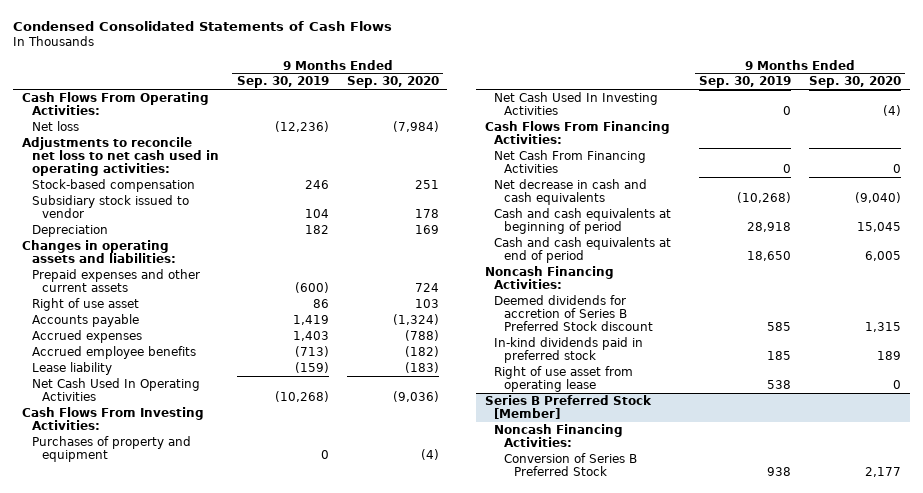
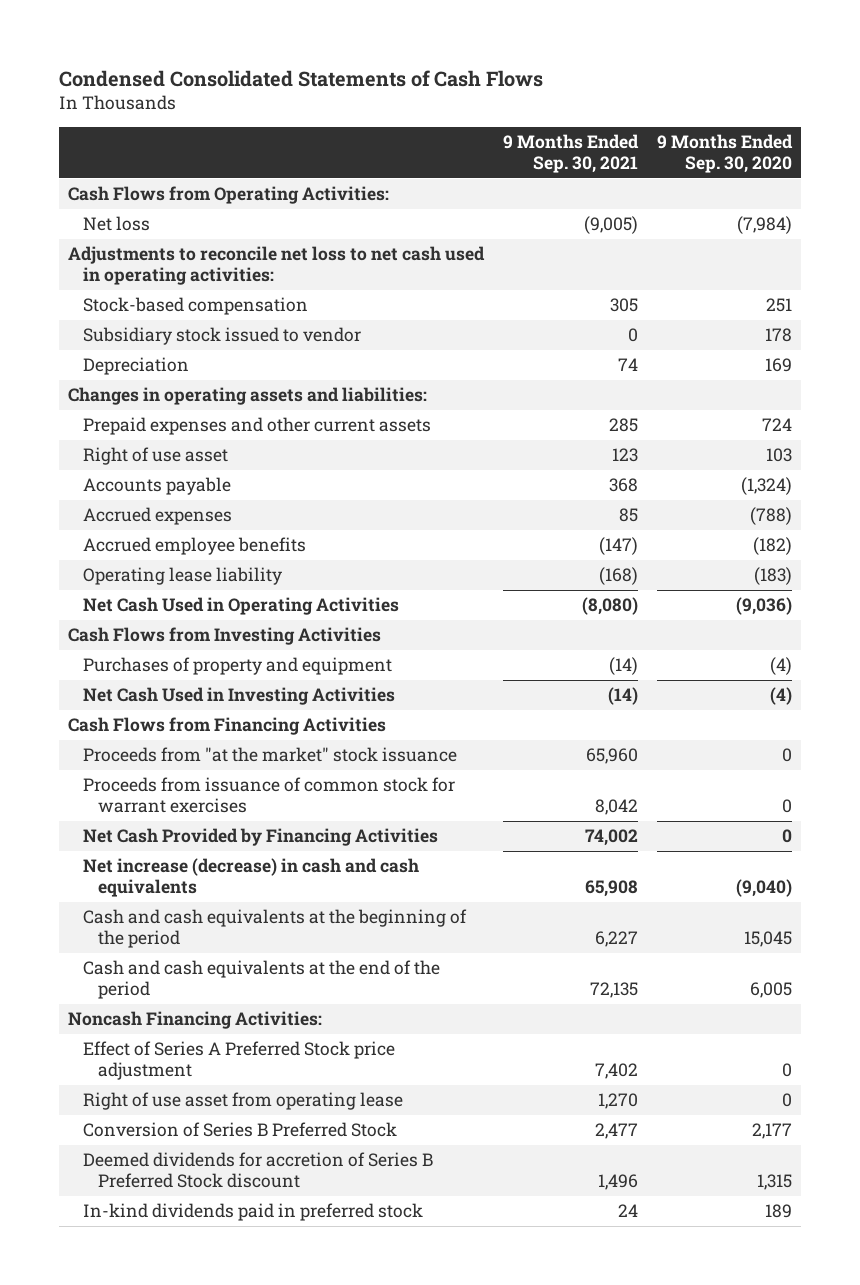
[236,76,329,89] Sep. 30, 2019 -> none
none -> [503,133,640,174] 9 Months Ended Sep. 30, 2021
[22,92,210,116] Cash Flows From Operating Activities: -> [68,186,390,205] Cash Flows from Operating Activities:
[32,362,113,376] Lease liability -> [83,567,283,586] Operating lease liability
[32,378,201,402] Net Cash Used In Operating Activities -> [83,597,400,616] Net Cash Used in Operating Activities
[22,407,205,431] Cash Flows From Investing Activities: -> [68,627,382,646] Cash Flows from Investing Activities
[494,92,659,116] Net Cash Used In Investing Activities -> [83,687,396,706] Net Cash Used in Investing Activities
[484,121,670,145] Cash Flows From Financing Activities: -> [68,717,387,736] Cash Flows from Financing Activities
none -> [83,747,458,763] Proceeds from "at the market" stock issuance
none -> [83,777,456,814] Proceeds from issuance of common stock for warrant exercises
[494,150,647,174] Net Cash From Financing Activities -> [83,828,439,847] Net Cash Provided by Financing Activities
[494,179,648,206] Net decrease in cash and cash equivalents -> [83,858,420,898] Net increase (decrease) in cash and cash equivalents
[494,208,672,235] Cash and cash equivalents at beginning of period -> [83,909,468,949] Cash and cash equivalents at the beginning of the period
[494,237,672,264] Cash and cash equivalents at end of period -> [83,960,441,1000] Cash and cash equivalents at the end of the period
none -> [83,1041,396,1081] Effect of Series A Preferred Stock price adjustment
[484,395,652,420] Series B Preferred Stock [Member] -> none
[494,424,624,448] Noncash Financing Activities: -> none
[494,295,654,332] Deemed dividends for accretion of Series B Preferred Stock discount -> [83,1152,434,1189] Deemed dividends for accretion of Series B Preferred Stock discount
[494,337,644,364] In-kind dividends paid in preferred stock -> [83,1203,424,1222] In-kind dividends paid in preferred stock

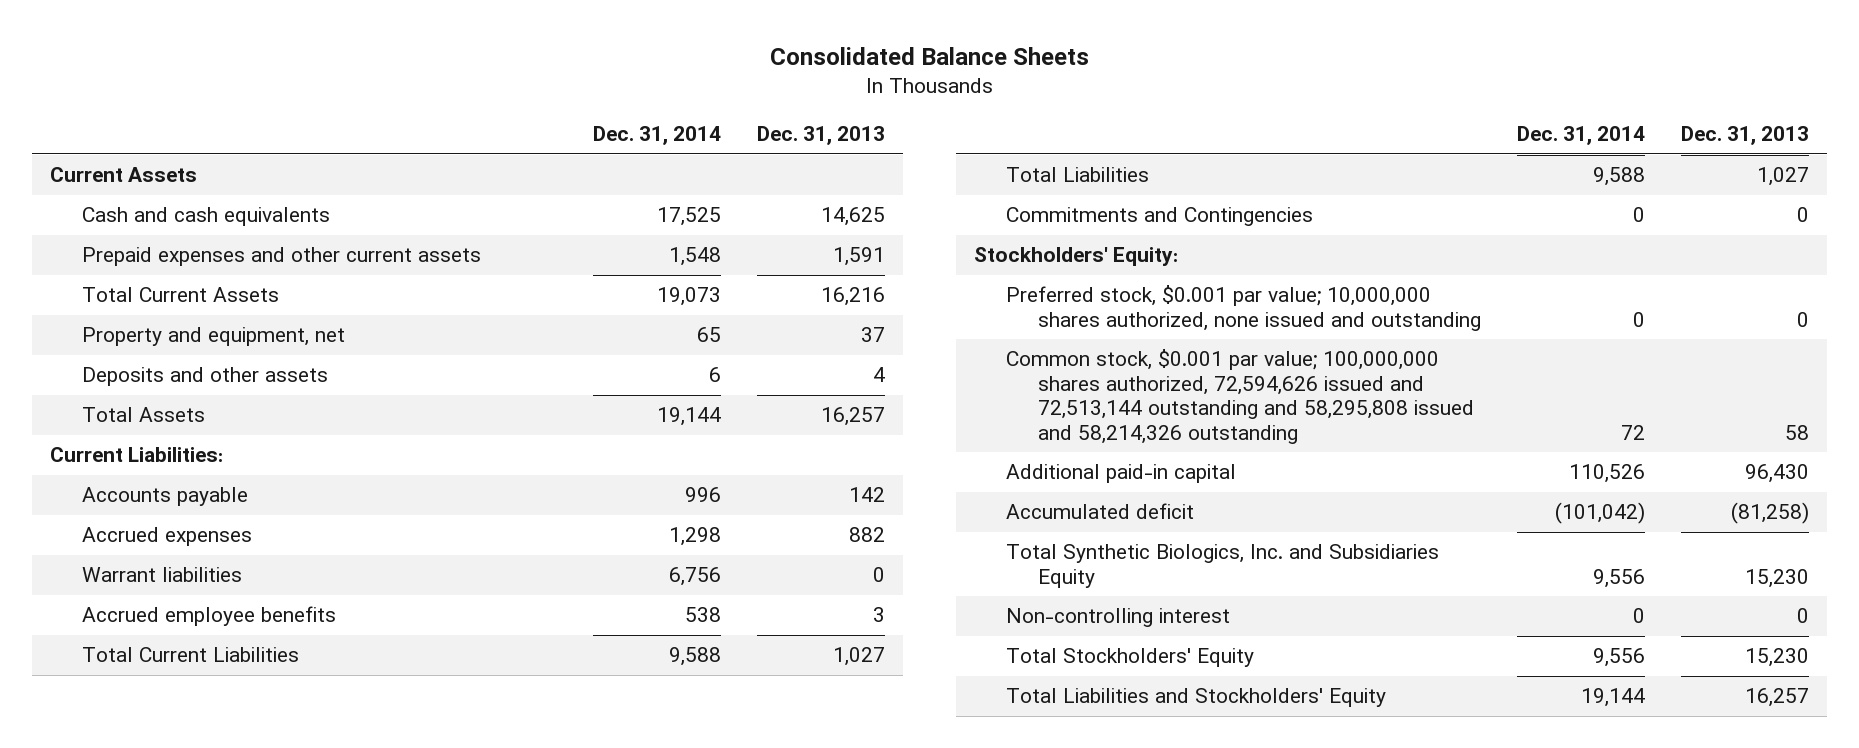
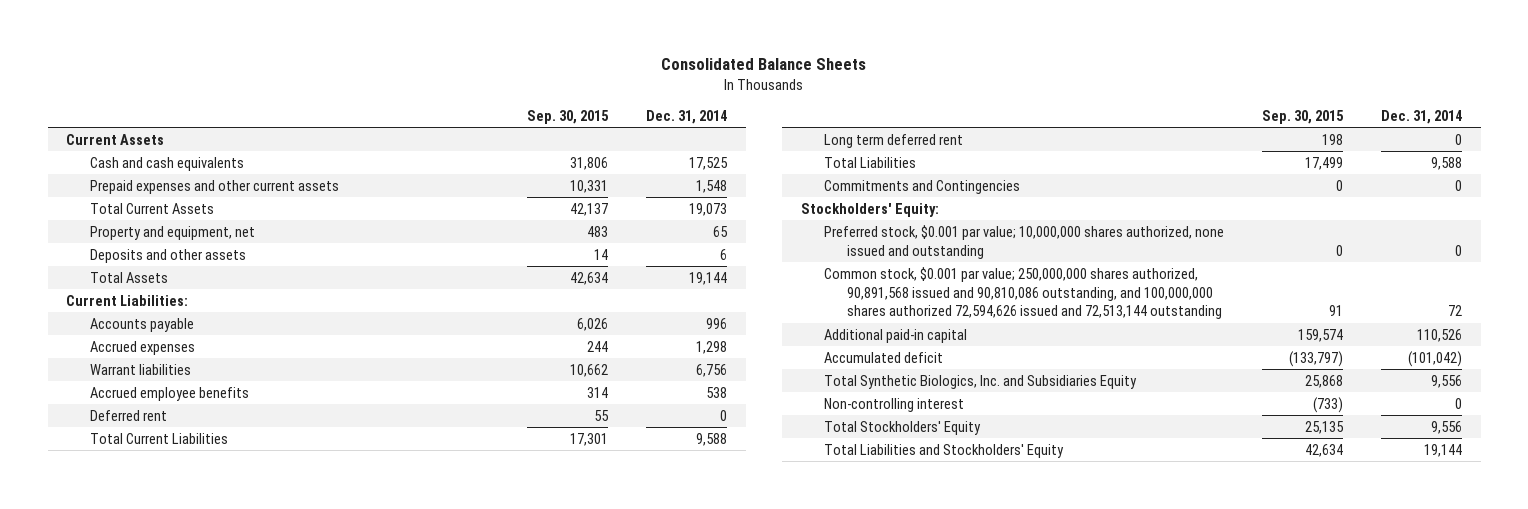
[757,126,886,146] Dec. 31, 2013 -> none
none -> [527,109,610,124] Sep. 30, 2015
none -> [89,409,167,421] Deferred rent
none -> [824,133,964,148] Long term deferred rent
[1005,349,1474,444] Common stock, $0.001 par value; 100,000,000 shares authorized, 72,594,626 issued and 72,513,144 outstanding and 58,295,808 issued and 58,214,326 outstanding -> [824,266,1223,320] Common stock, $0.001 par value; 250,000,000 shares authorized, 90,891,568 issued and 90,810,086 outstanding, and 100,000,000 shares authorized 72,594,626 issued and 72,513,144 outstanding

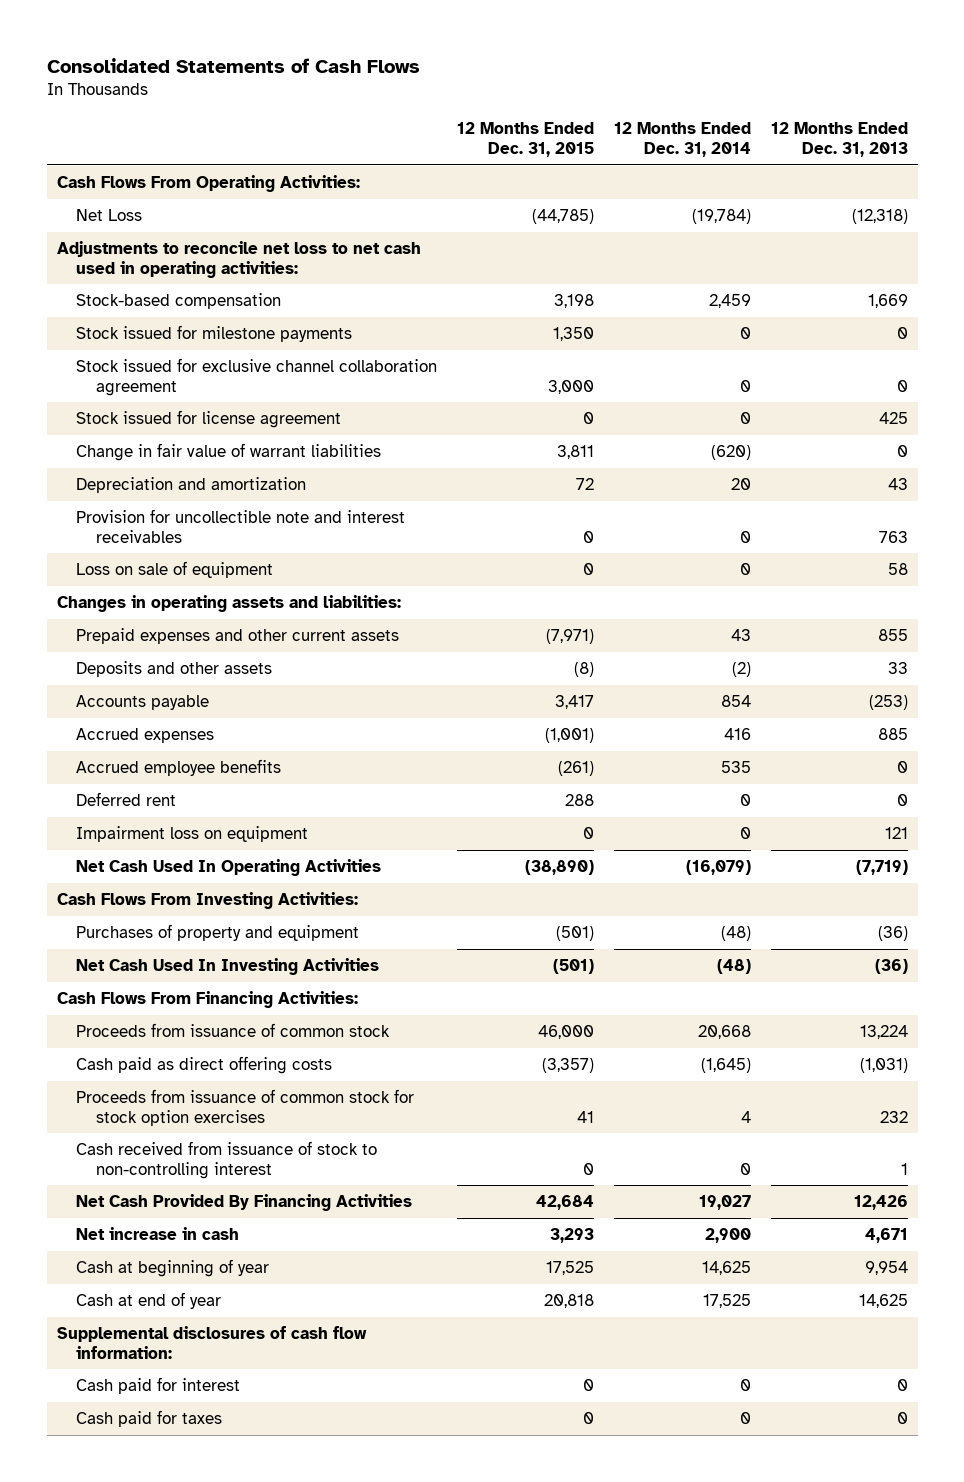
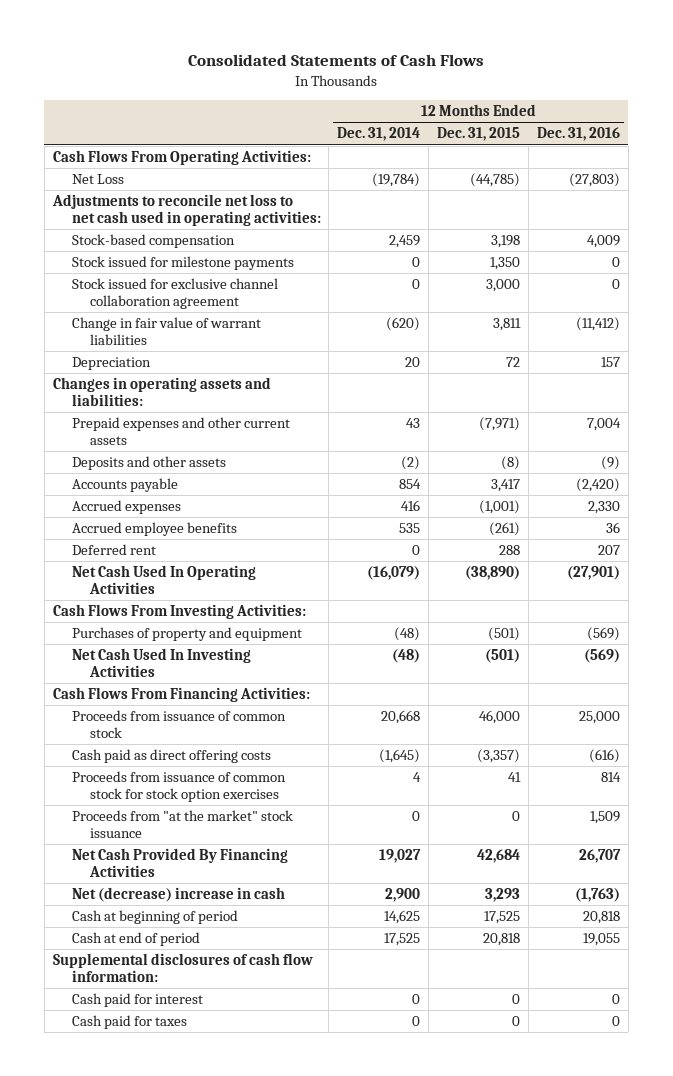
[770,122,908,158] 12 Months Ended Dec. 31, 2013 -> none
none -> [536,127,620,142] Dec. 31, 2016
[76,410,342,429] Stock issued for license agreement -> none
[76,509,406,543] Provision for uncollectible note and interest receivables -> none
[76,561,274,579] Loss on sale of equipment -> none
[76,477,307,494] Depreciation and amortization -> [71,357,151,371] Depreciation
[76,826,309,843] Impairment loss on equipment -> none
[76,1141,378,1179] Cash received from issuance of stock to non-controlling interest -> none
none -> [71,810,293,839] Proceeds from "at the market" stock issuance
[76,1227,240,1241] Net increase in cash -> [71,887,285,903] Net (decrease) increase in cash
[76,1259,270,1278] Cash at beginning of year -> [71,910,238,925] Cash at beginning of period
[76,1292,222,1310] Cash at end of year -> [71,932,200,947] Cash at end of period

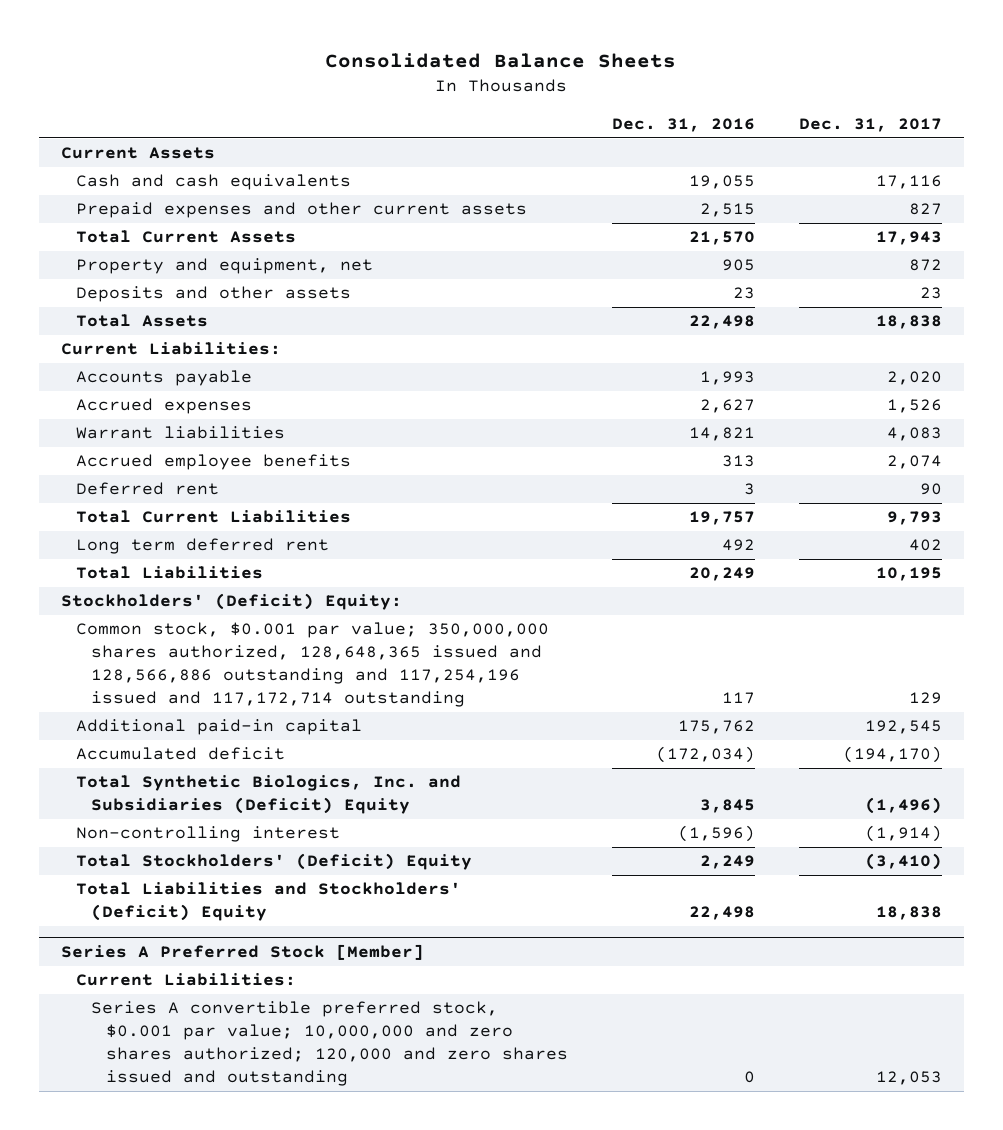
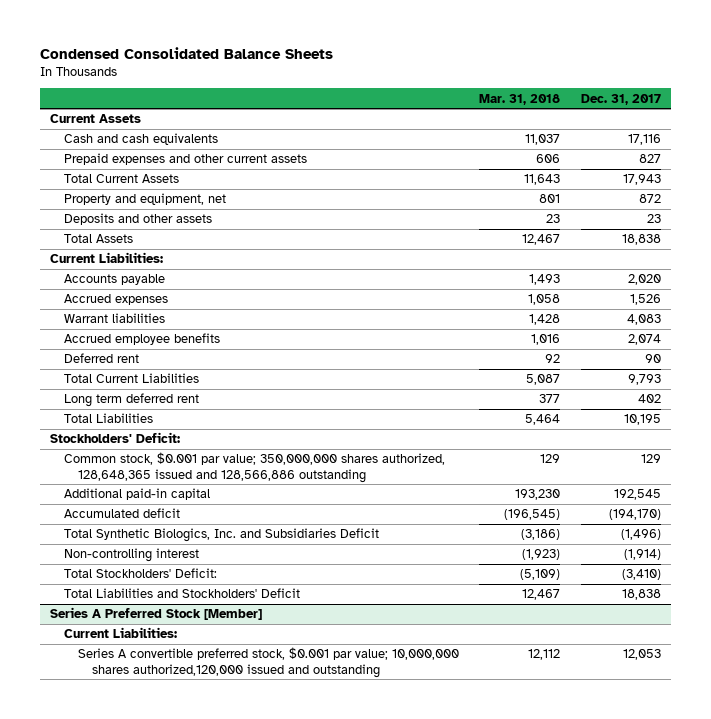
[325,53,677,69] Consolidated Balance Sheets -> [39,46,333,59] Condensed Consolidated Balance Sheets
[611,117,755,132] Dec. 31, 2016 -> none
none -> [479,93,561,105] Mar. 31, 2018
[60,593,402,611] Stockholders' (Deficit) Equity: -> [49,432,180,444] Stockholders' Deficit:
[75,622,549,707] Common stock, $0.001 par value; 350,000,000 shares authorized, 128,648,365 issued and 128,566,886 outstanding and 117,254,196 issued and 117,172,714 outstanding -> [63,452,445,483] Common stock, $0.001 par value; 350,000,000 shares authorized, 128,648,365 issued and 128,566,886 outstanding
[75,775,461,815] Total Synthetic Biologics, Inc. and Subsidiaries (Deficit) Equity -> [63,528,379,543] Total Synthetic Biologics, Inc. and Subsidiaries Deficit
[75,853,472,871] Total Stockholders' (Deficit) Equity -> [63,568,217,579] Total Stockholders' Deficit:
[75,882,461,922] Total Liabilities and Stockholders' (Deficit) Equity -> [63,588,300,599] Total Liabilities and Stockholders' Deficit
[90,1001,568,1086] Series A convertible preferred stock, $0.001 par value; 10,000,000 and zero shares authorized; 120,000 and zero shares issued and outstanding -> [77,647,459,678] Series A convertible preferred stock, $0.001 par value; 10,000,000 shares authorized,120,000 issued and outstanding

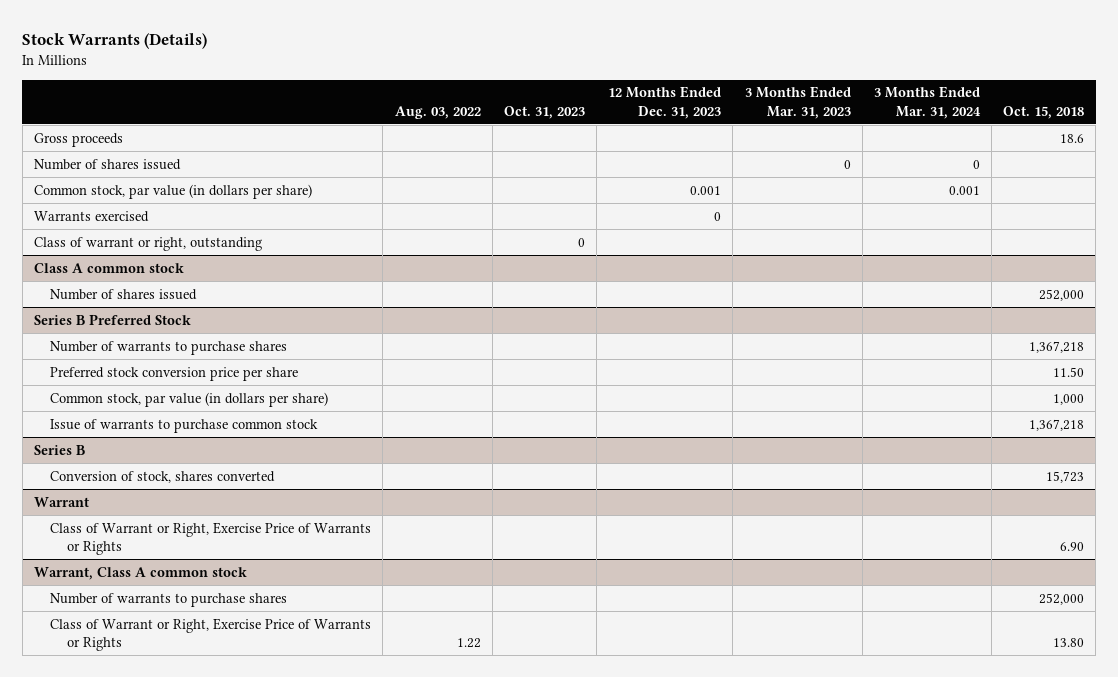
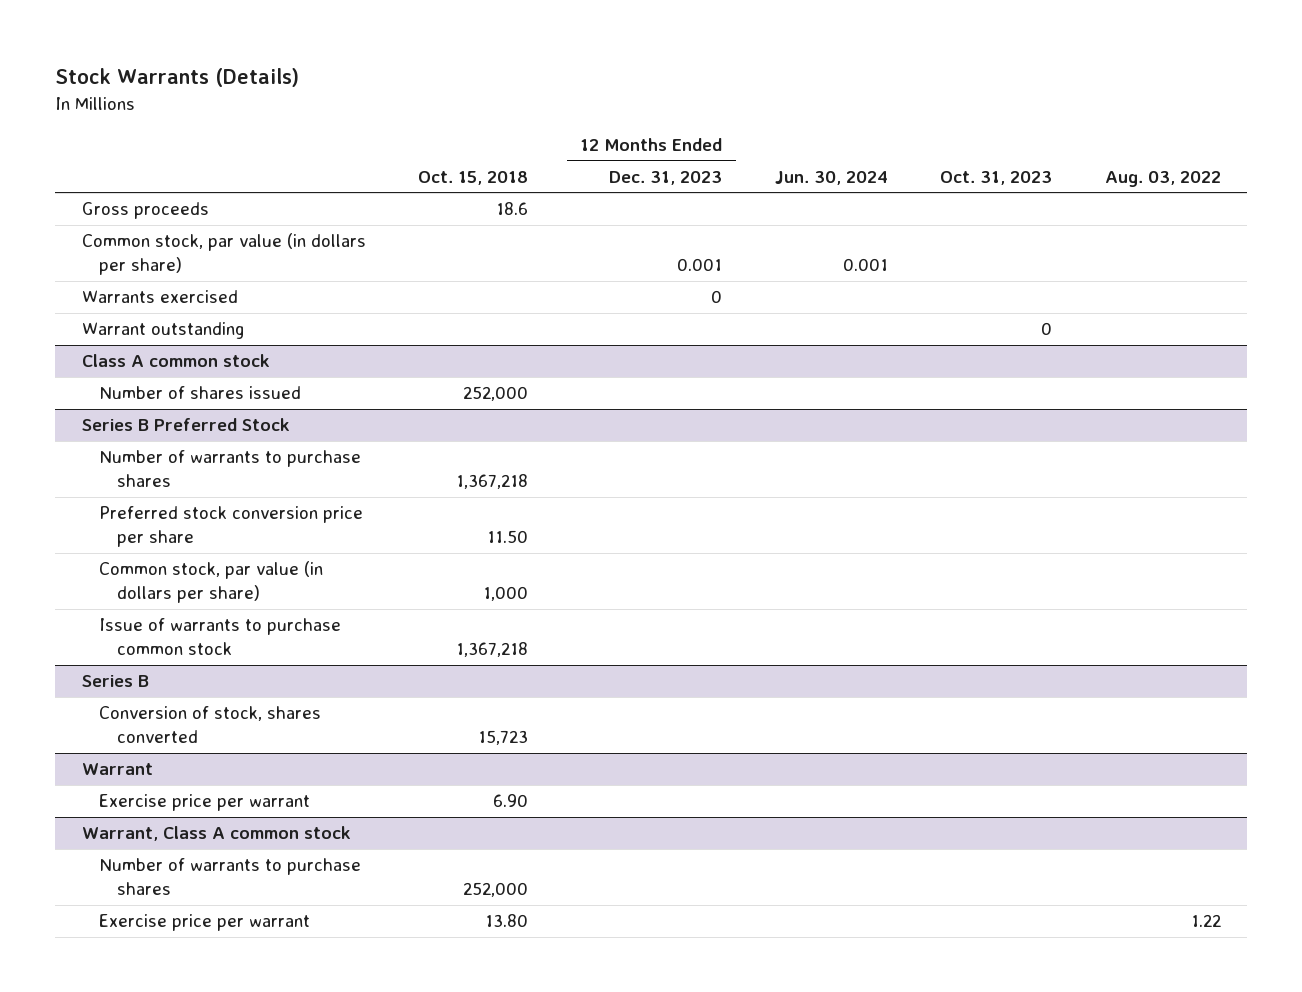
[744,86,851,119] 3 Months Ended Mar. 31, 2023 -> none
[873,86,981,119] 3 Months Ended Mar. 31, 2024 -> none
none -> [774,170,888,185] Jun. 30, 2024
[33,158,181,170] Number of shares issued -> none
[33,236,262,251] Class of warrant or right, outstanding -> [81,322,244,340] Warrant outstanding
[50,521,372,556] Class of Warrant or Right, Exercise Price of Warrants or Rights -> [99,794,311,812] Exercise price per warrant
[50,617,372,652] Class of Warrant or Right, Exercise Price of Warrants or Rights -> [99,914,311,932] Exercise price per warrant

